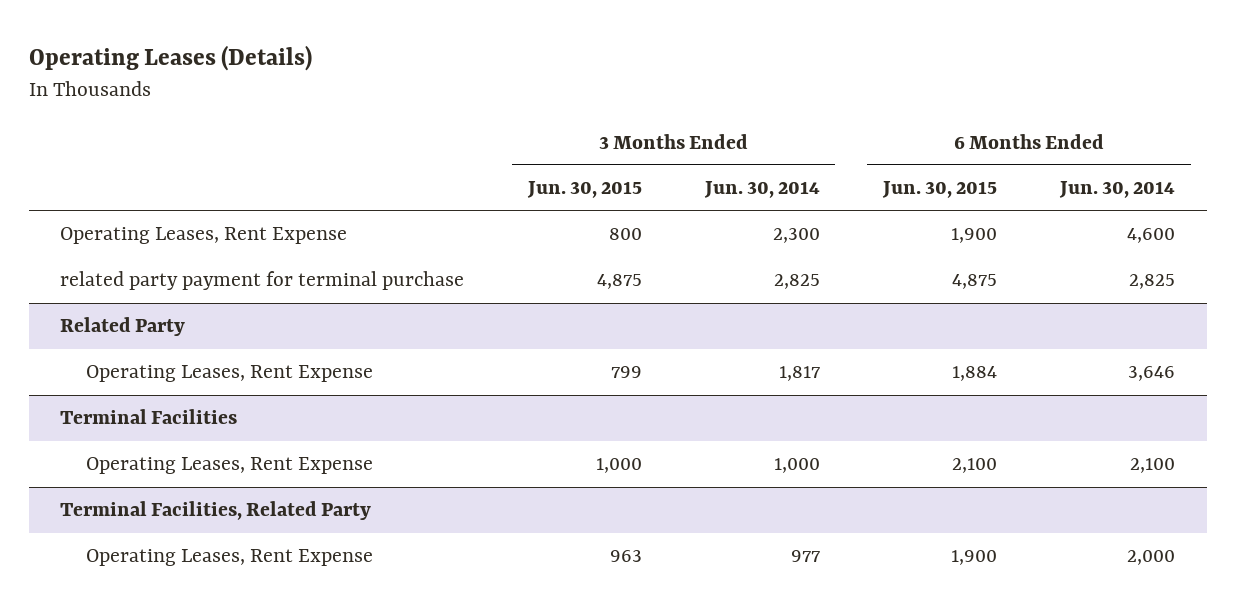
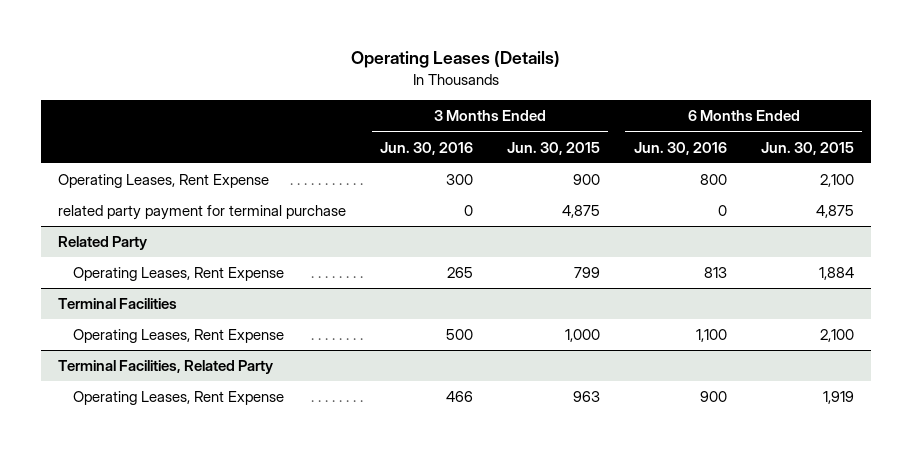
[703,181,820,199] Jun. 30, 2014 -> none
[1058,181,1175,199] Jun. 30, 2014 -> none
none -> [379,141,473,155] Jun. 30, 2016
none -> [633,141,727,155] Jun. 30, 2016
[608,228,642,241] 800 -> [572,174,600,186] 900
[950,228,997,244] 1,900 -> [819,174,854,188] 2,100
[950,550,997,566] 1,900 -> [822,391,854,405] 1,919

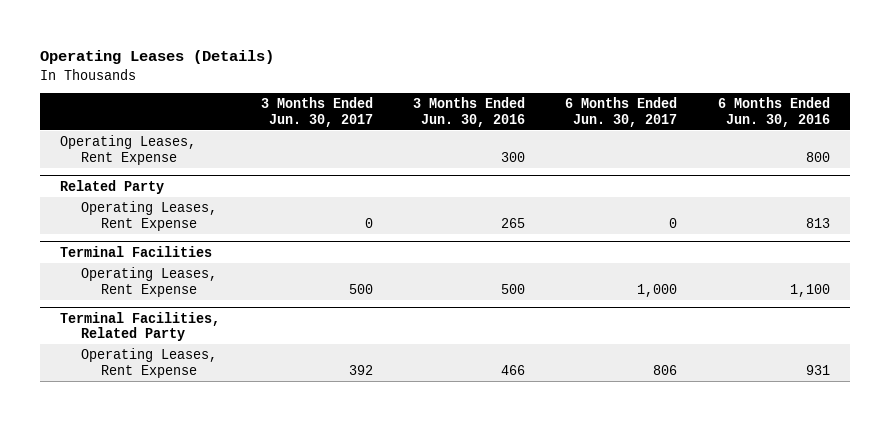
[506,141,600,155] Jun. 30, 2015 -> none
[760,141,854,155] Jun. 30, 2015 -> none
none -> [260,97,373,127] 3 Months Ended Jun. 30, 2017
none -> [565,97,678,127] 6 Months Ended Jun. 30, 2017
[58,205,347,221] related party payment for terminal purchase -> none
[699,391,727,403] 900 -> [805,364,830,375] 931

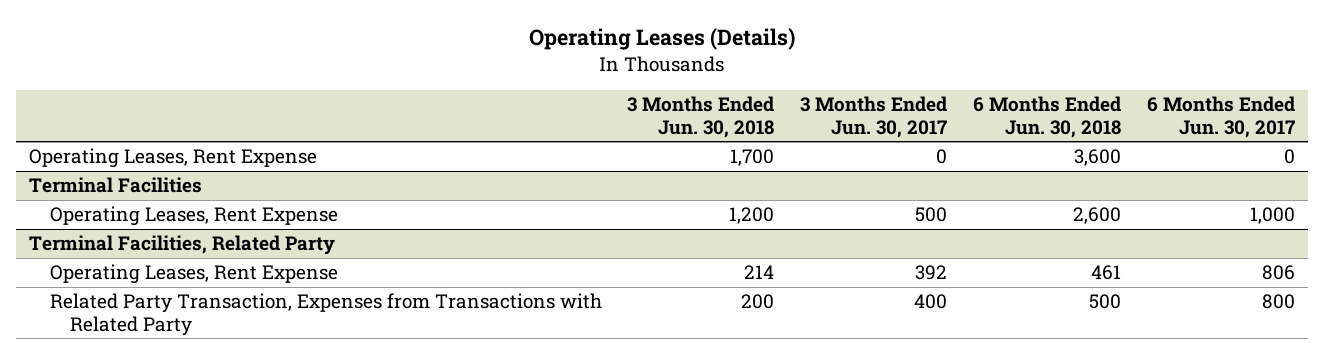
[413,97,526,127] 3 Months Ended Jun. 30, 2016 -> none
[717,97,830,127] 6 Months Ended Jun. 30, 2016 -> none
none -> [627,95,775,138] 3 Months Ended Jun. 30, 2018
none -> [973,95,1122,138] 6 Months Ended Jun. 30, 2018
[60,134,197,165] Operating Leases, Rent Expense -> none
[60,179,165,194] Related Party -> none
none -> [49,293,602,336] Related Party Transaction, Expenses from Transactions with Related Party

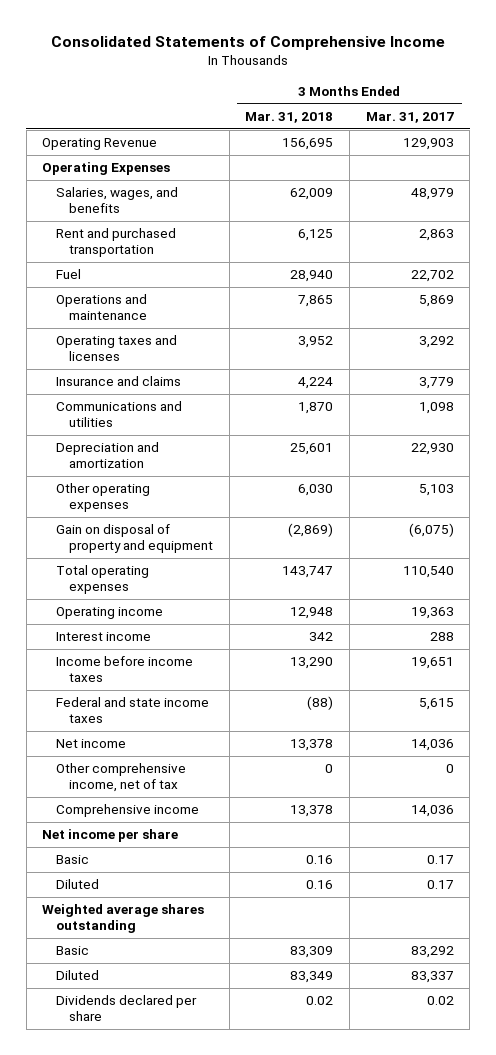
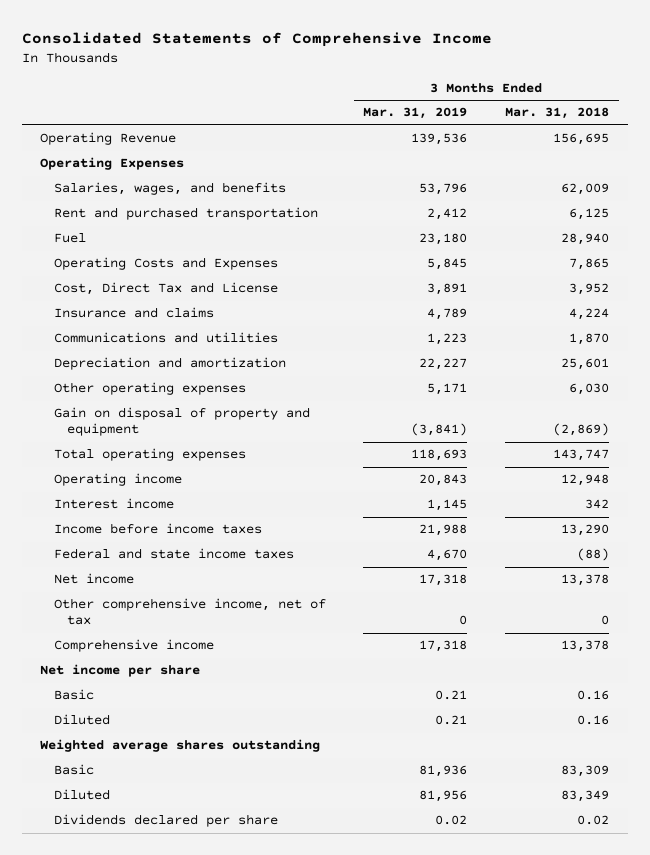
[365,111,454,123] Mar. 31, 2017 -> none
none -> [363,107,468,120] Mar. 31, 2019
[55,294,148,320] Operations and maintenance -> [53,257,278,271] Operating Costs and Expenses
[55,335,177,361] Operating taxes and licenses -> [53,282,278,296] Cost, Direct Tax and License

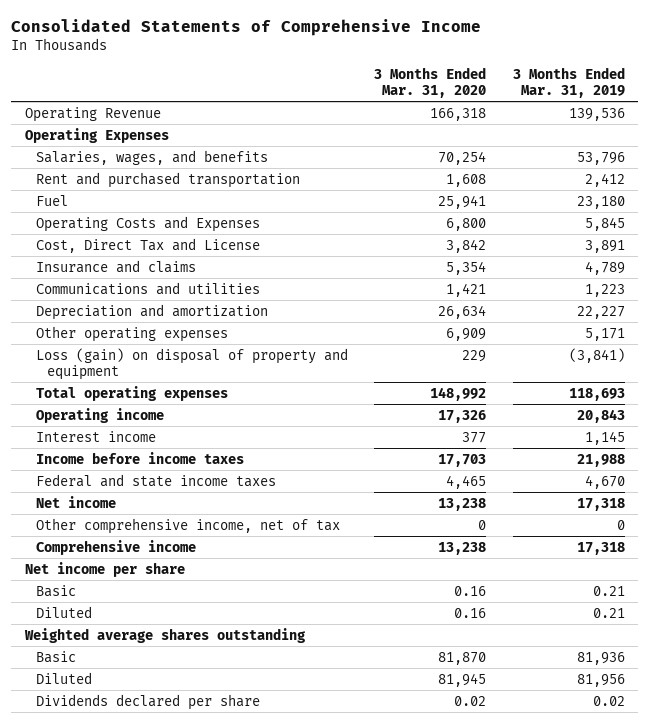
[505,107,610,120] Mar. 31, 2018 -> none
none -> [374,67,487,99] 3 Months Ended Mar. 31, 2020
[53,407,310,437] Gain on disposal of property and equipment -> [35,347,348,380] Loss (gain) on disposal of property and equipment

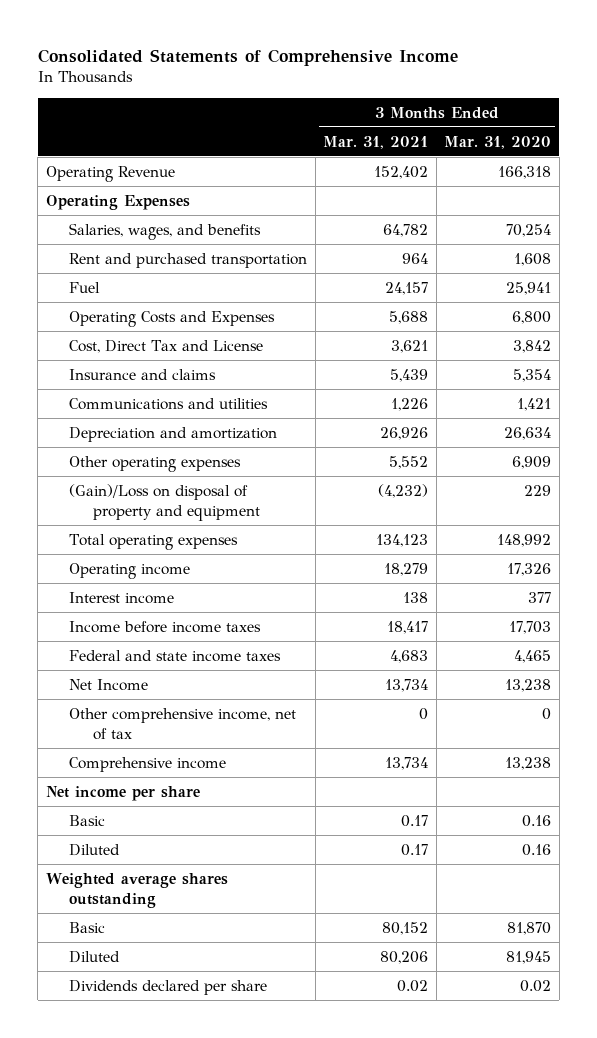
[512,67,625,99] 3 Months Ended Mar. 31, 2019 -> none
none -> [323,135,429,149] Mar. 31, 2021
[35,347,348,380] Loss (gain) on disposal of property and equipment -> [69,483,261,521] (Gain)/Loss on disposal of property and equipment
[35,495,116,508] Net income -> [69,678,149,691] Net Income

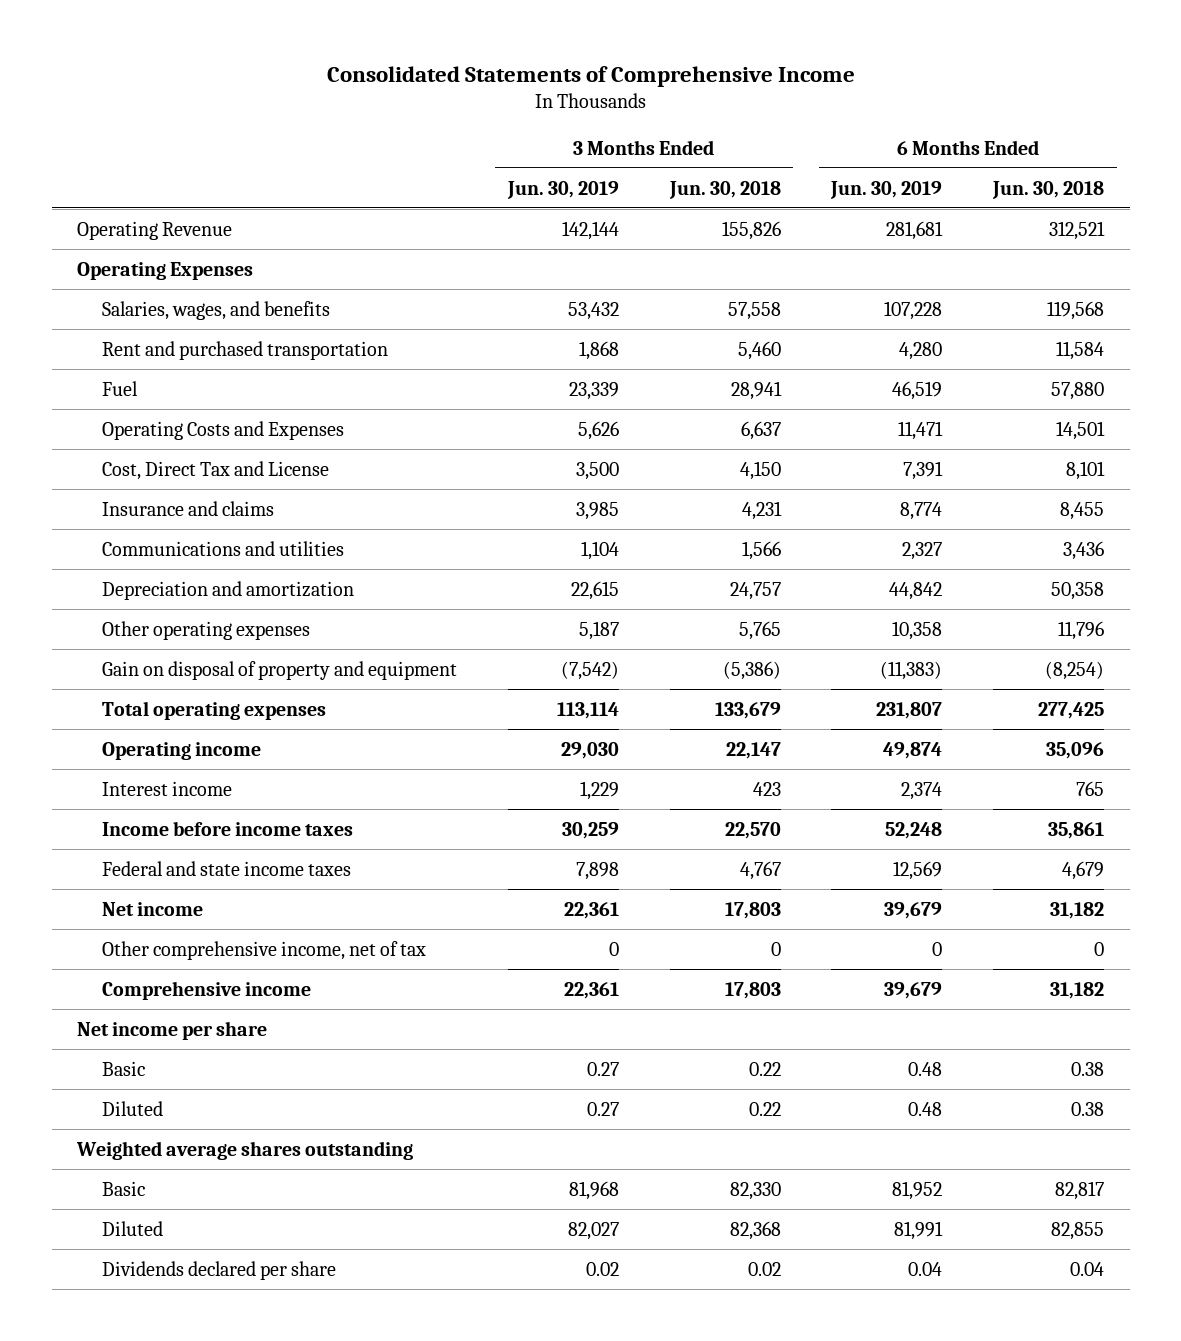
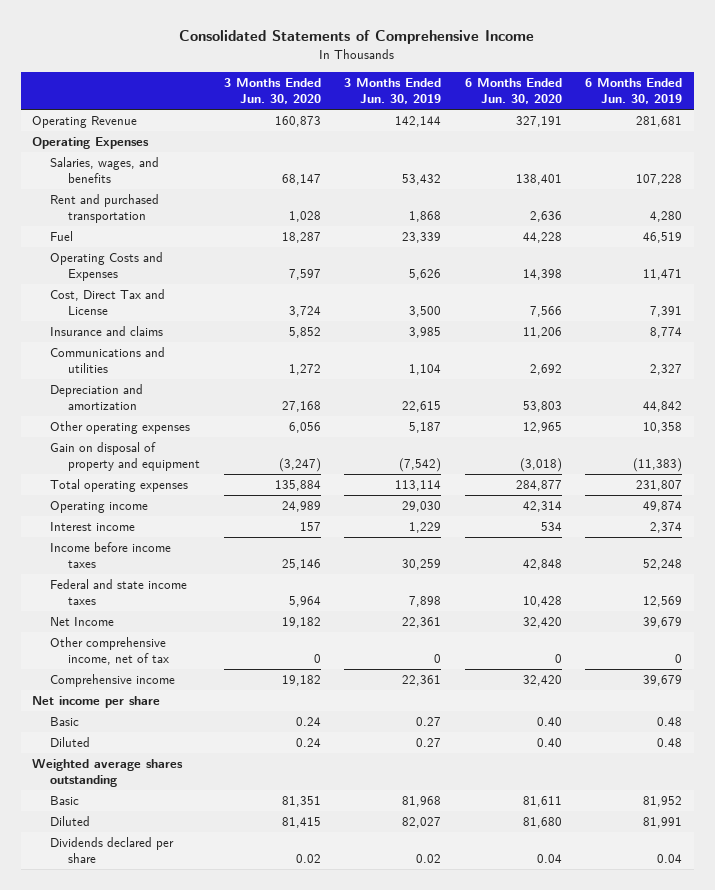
[668,180,781,199] Jun. 30, 2018 -> none
[992,180,1105,199] Jun. 30, 2018 -> none
none -> [223,78,321,105] 3 Months Ended Jun. 30, 2020
none -> [464,78,562,105] 6 Months Ended Jun. 30, 2020
[102,901,204,916] Net income -> [50,617,115,627] Net Income

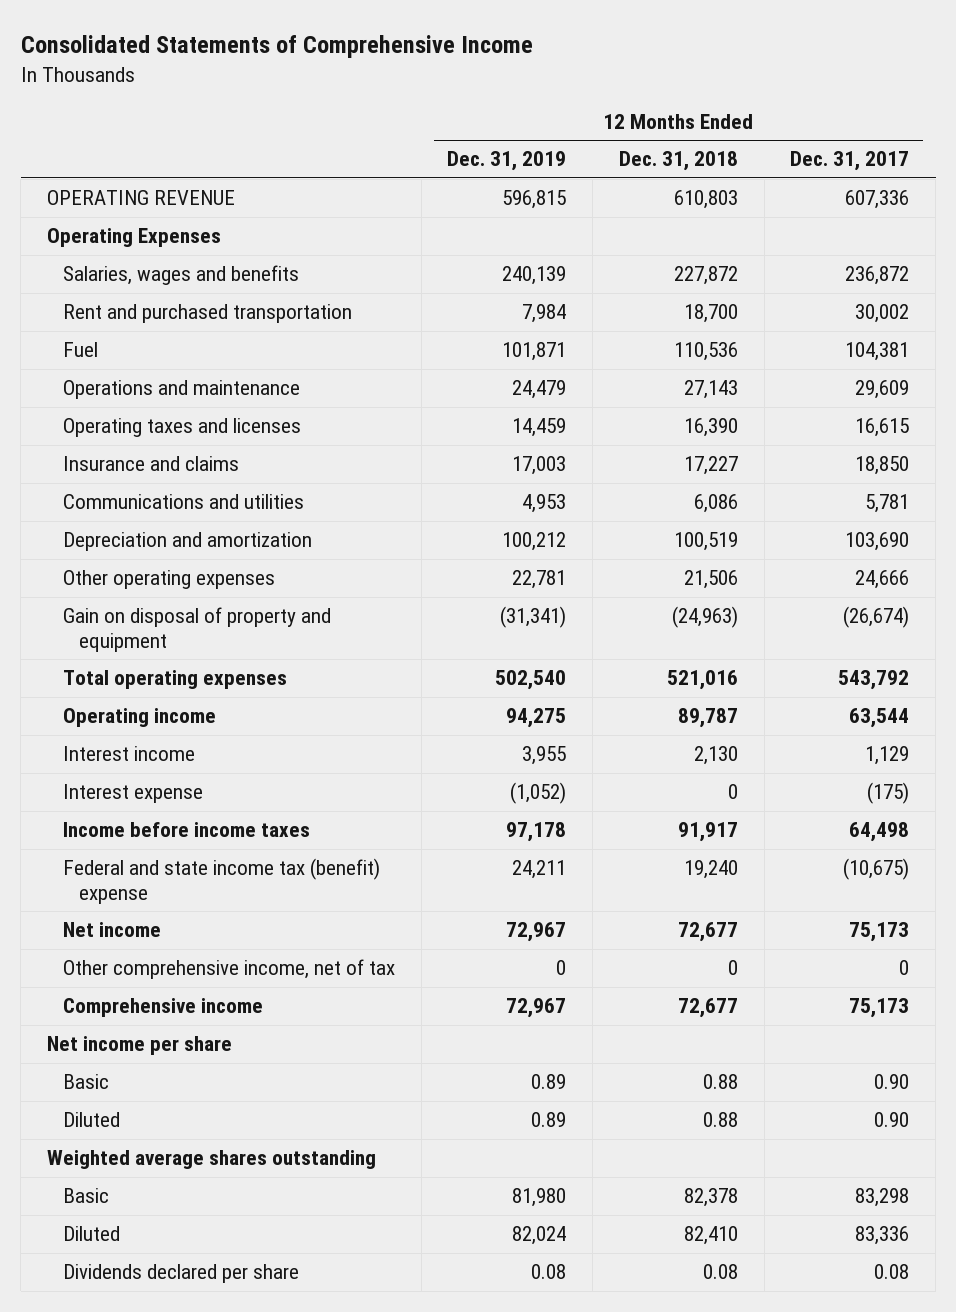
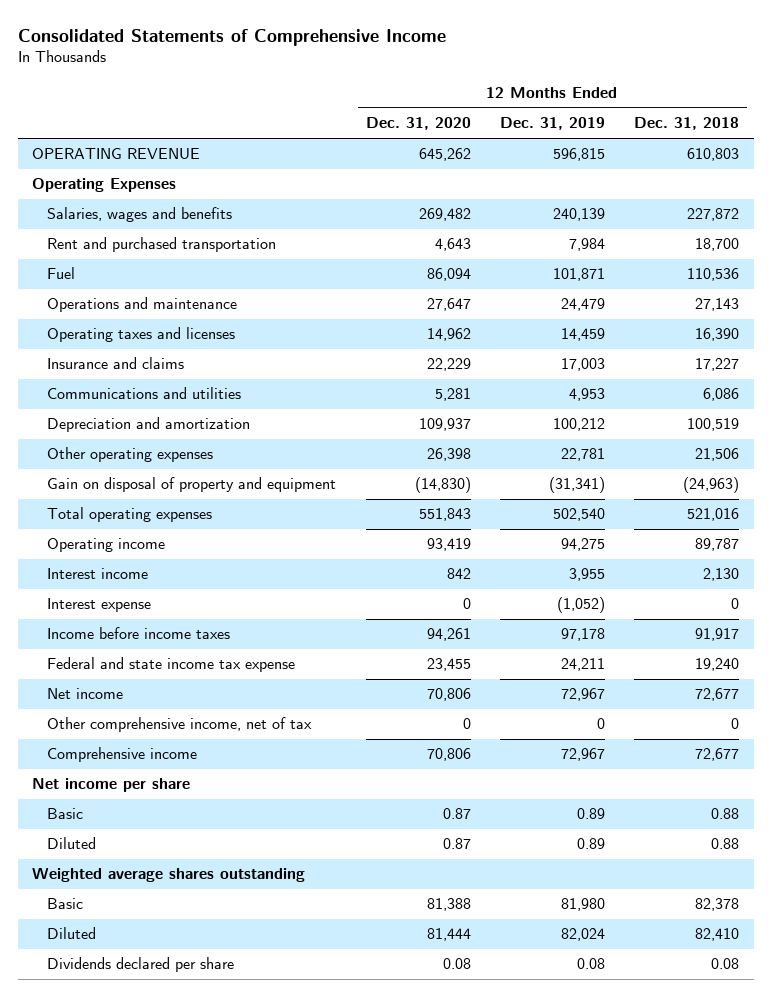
[790,151,910,172] Dec. 31, 2017 -> none
none -> [365,117,471,131] Dec. 31, 2020
[62,858,380,905] Federal and state income tax (benefit) expense -> [47,657,296,673] Federal and state income tax expense

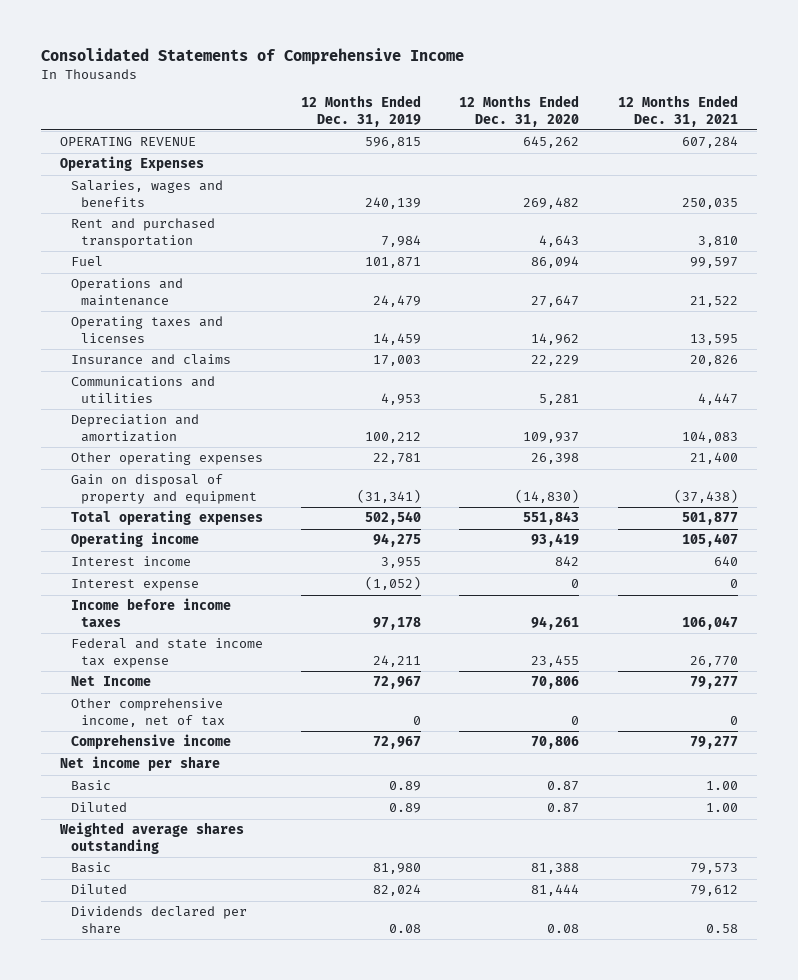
[634,117,740,131] Dec. 31, 2018 -> none
none -> [617,95,738,127] 12 Months Ended Dec. 31, 2021
[47,688,124,700] Net income -> [70,676,151,687] Net Income

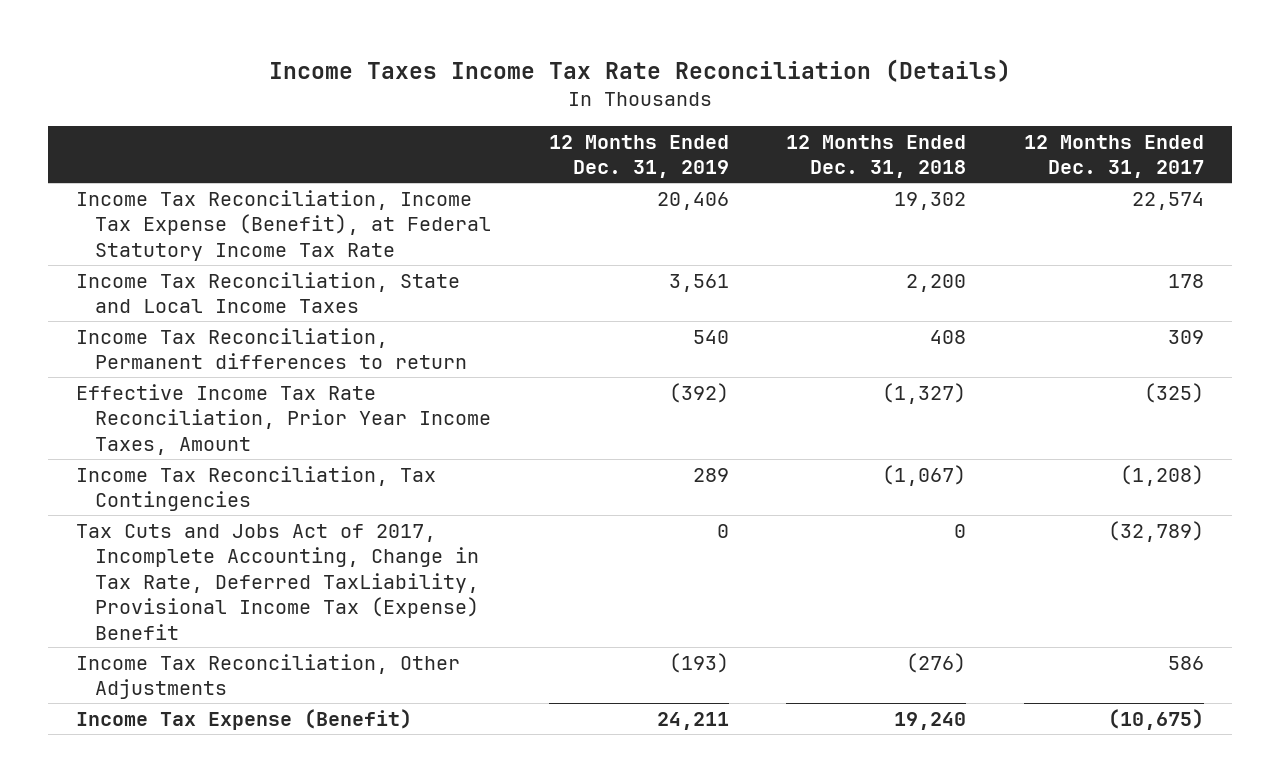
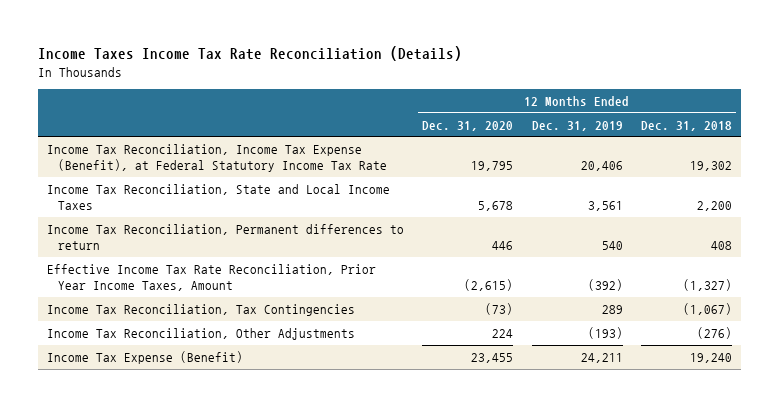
[1023,134,1204,179] 12 Months Ended Dec. 31, 2017 -> none
none -> [422,120,514,131] Dec. 31, 2020
[76,523,480,640] Tax Cuts and Jobs Act of 2017, Incomplete Accounting, Change in Tax Rate, Deferred TaxLiability, Provisional Income Tax (Expense) Benefit -> none

